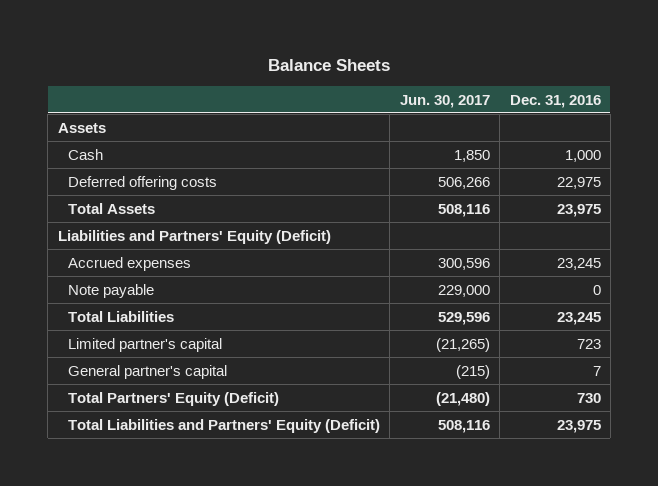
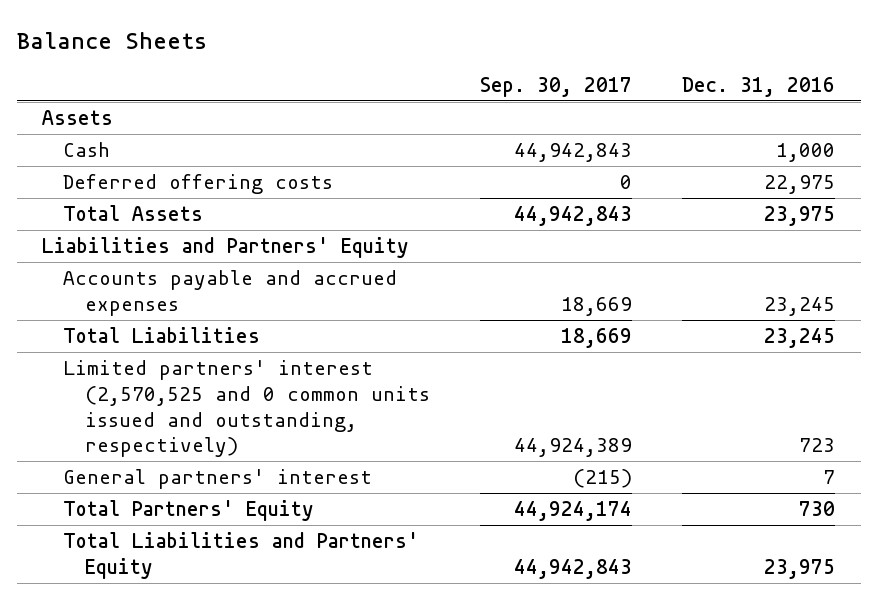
[399,94,490,108] Jun. 30, 2017 -> none
none -> [480,76,633,97] Sep. 30, 2017
[68,283,155,298] Note payable -> none
[57,229,331,244] Liabilities and Partners' Equity (Deficit) -> [42,236,410,258] Liabilities and Partners' Equity
[68,256,192,271] Accrued expenses -> [63,269,398,316] Accounts payable and accrued expenses
[68,337,223,352] Limited partner's capital -> [63,359,430,458] Limited partners' interest (2,570,525 and 0 common units issued and outstanding, respectively)
[68,364,228,379] General partner's capital -> [63,468,373,489] General partners' interest
[68,391,280,406] Total Partners' Equity (Deficit) -> [63,499,315,521] Total Partners' Equity
[68,418,381,433] Total Liabilities and Partners' Equity (Deficit) -> [63,531,420,579] Total Liabilities and Partners' Equity

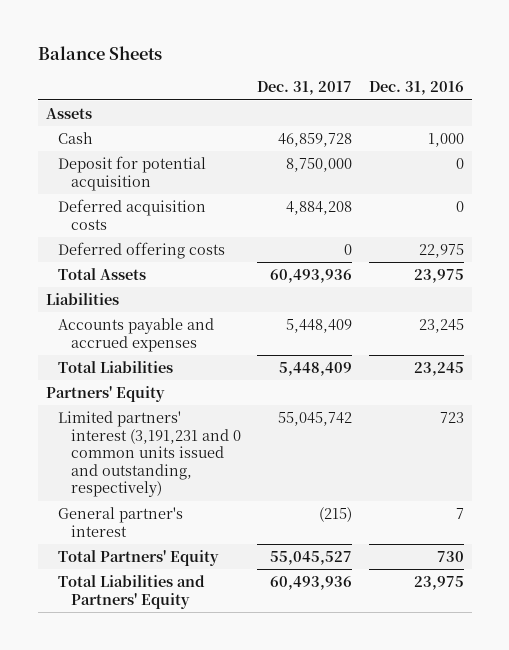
[480,76,633,97] Sep. 30, 2017 -> none
none -> [257,81,353,96] Dec. 31, 2017
none -> [58,155,207,191] Deposit for potential acquisition
none -> [58,198,207,230] Deferred acquisition costs
[42,236,410,258] Liabilities and Partners' Equity -> [45,292,119,305] Liabilities
none -> [45,385,165,402] Partners' Equity
[63,359,430,458] Limited partners' interest (2,570,525 and 0 common units issued and outstanding, respectively) -> [58,410,241,498] Limited partners' interest (3,191,231 and 0 common units issued and outstanding, respectively)
[63,468,373,489] General partners' interest -> [58,506,184,537] General partner's interest

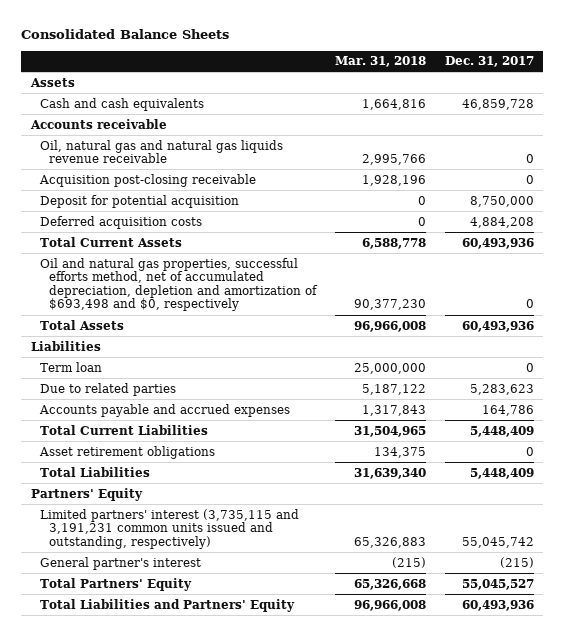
[37,46,162,61] Balance Sheets -> [21,29,230,40] Consolidated Balance Sheets
[368,81,464,96] Dec. 31, 2016 -> none
none -> [334,56,426,68] Mar. 31, 2018
[58,131,94,144] Cash -> [39,97,204,111] Cash and cash equivalents
none -> [29,118,167,129] Accounts receivable
none -> [39,139,283,164] Oil, natural gas and natural gas liquids revenue receivable
none -> [38,173,256,187] Acquisition post-closing receivable
[58,241,226,259] Deferred offering costs -> none
none -> [39,236,182,247] Total Current Assets
none -> [39,257,318,312] Oil and natural gas properties, successful efforts method, net of accumulated depreciation, depletion and amortization of $693,498 and $0, respectively
none -> [39,361,102,372] Term loan
none -> [39,382,176,396] Due to related parties
[286,318,353,333] 5,448,409 -> [481,404,534,416] 164,786
none -> [39,424,208,435] Total Current Liabilities
none -> [38,445,215,459] Asset retirement obligations
[58,410,241,498] Limited partners' interest (3,191,231 and 0 common units issued and outstanding, respectively) -> [39,508,299,549] Limited partners' interest (3,735,115 and 3,191,231 common units issued and outstanding, respectively)

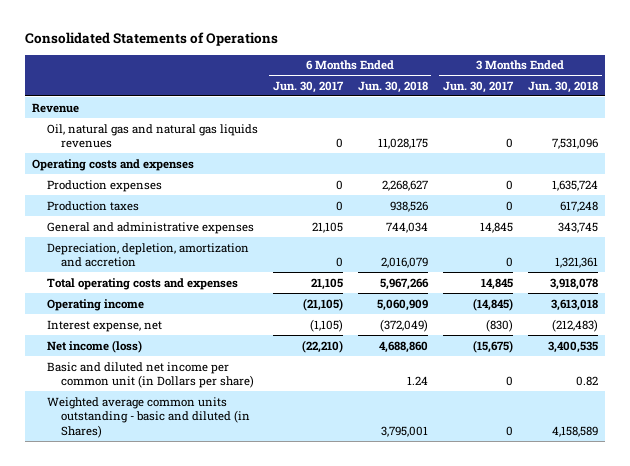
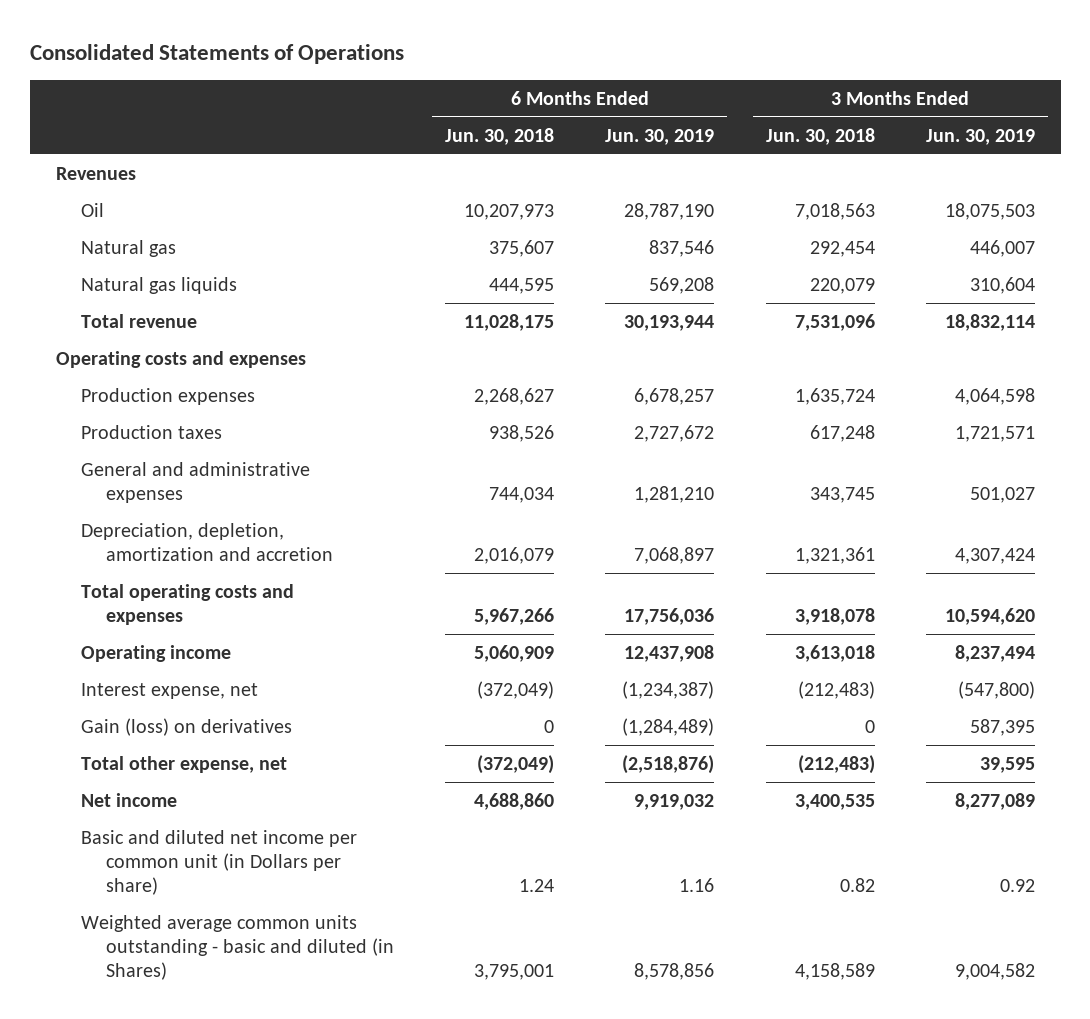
[272,80,344,93] Jun. 30, 2017 -> none
[442,80,514,93] Jun. 30, 2017 -> none
none -> [605,128,715,145] Jun. 30, 2019
none -> [925,128,1035,145] Jun. 30, 2019
[32,102,80,113] Revenue -> none
none -> [55,166,136,180] Revenues
none -> [80,202,104,217] Oil
none -> [80,239,176,257] Natural gas
none -> [80,276,237,294] Natural gas liquids
[46,123,258,149] Oil, natural gas and natural gas liquids revenues -> [80,313,197,328] Total revenue
none -> [80,717,292,736] Gain (loss) on derivatives
none -> [80,755,287,773] Total other expense, net
[46,339,142,353] Net income (loss) -> [80,792,177,807] Net income

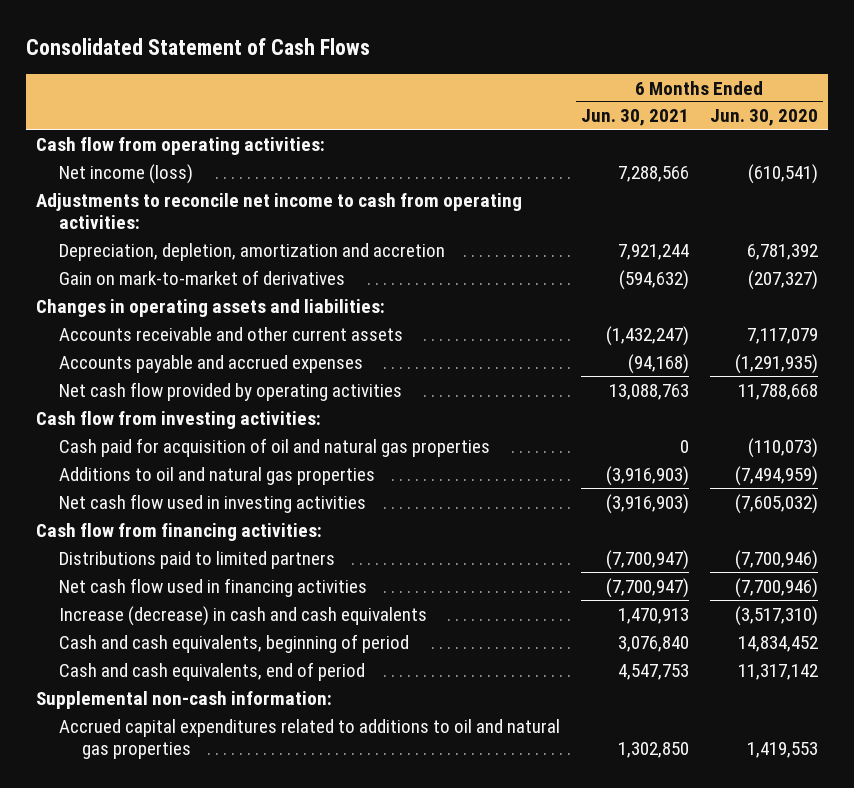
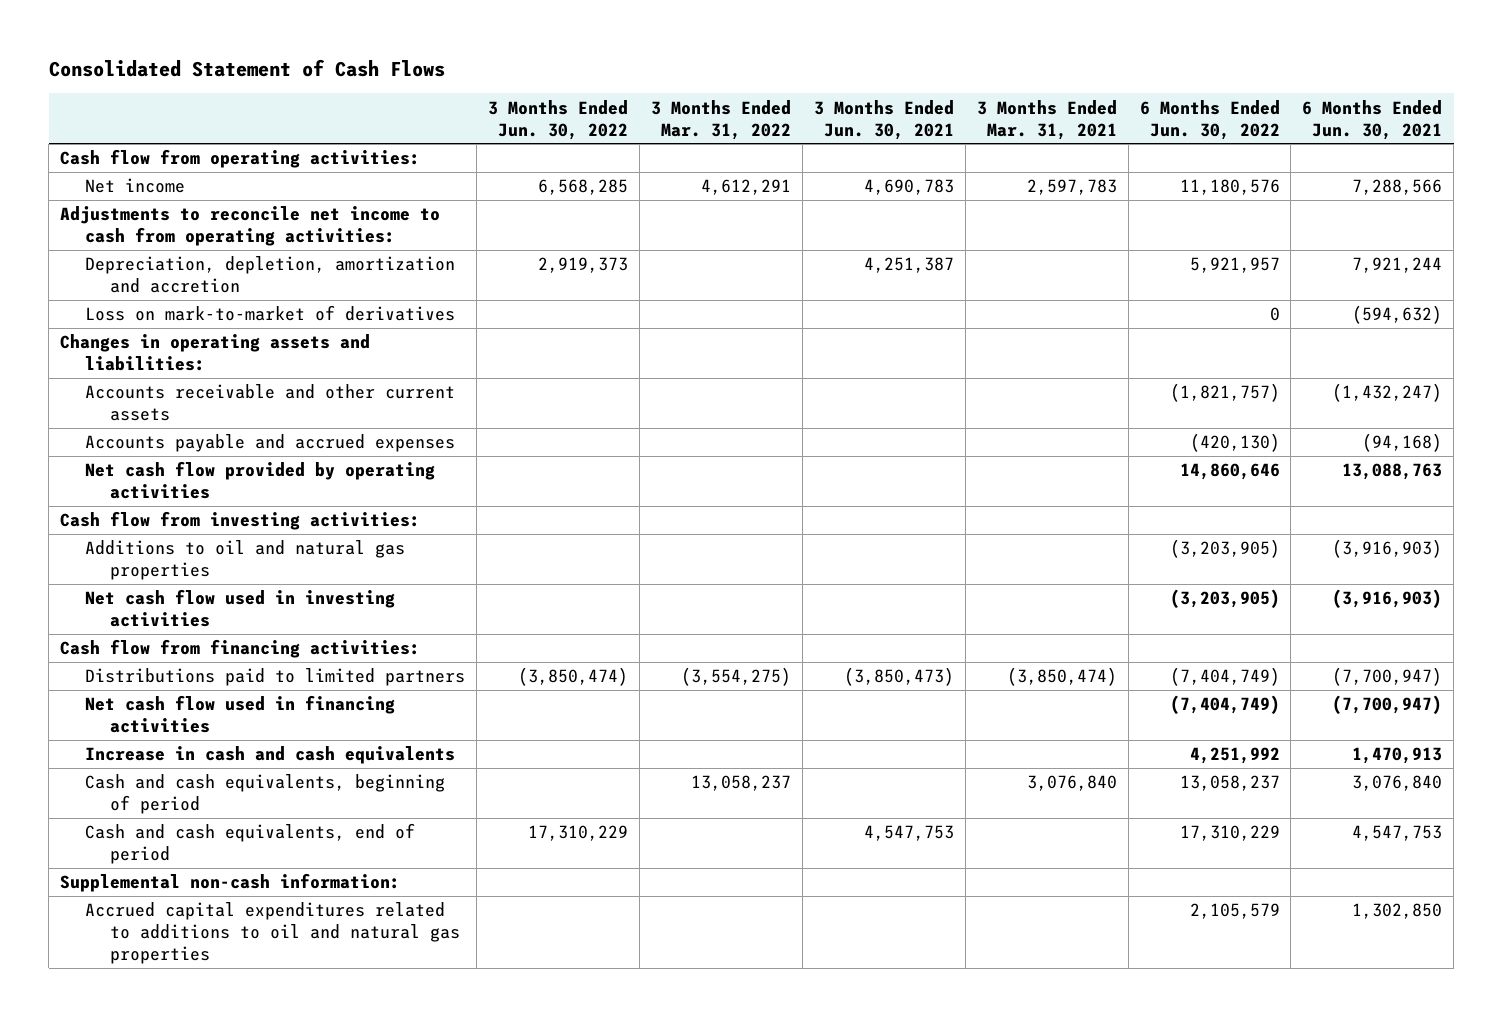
[709,109,818,127] Jun. 30, 2020 -> none
none -> [488,99,629,140] 3 Months Ended Jun. 30, 2022
none -> [650,99,791,140] 3 Months Ended Mar. 31, 2022
none -> [813,99,954,140] 3 Months Ended Jun. 30, 2021
none -> [976,99,1117,140] 3 Months Ended Mar. 31, 2021
none -> [1139,99,1280,140] 6 Months Ended Jun. 30, 2022
[59,163,194,184] Net income (loss) -> [85,178,186,194] Net income
[59,269,346,285] Gain on mark-to-market of derivatives -> [85,305,456,322] Loss on mark-to-market of derivatives
[59,437,491,457] Cash paid for acquisition of oil and natural gas properties -> none
[59,605,428,626] Increase (decrease) in cash and cash equivalents -> [85,746,456,765] Increase in cash and cash equivalents

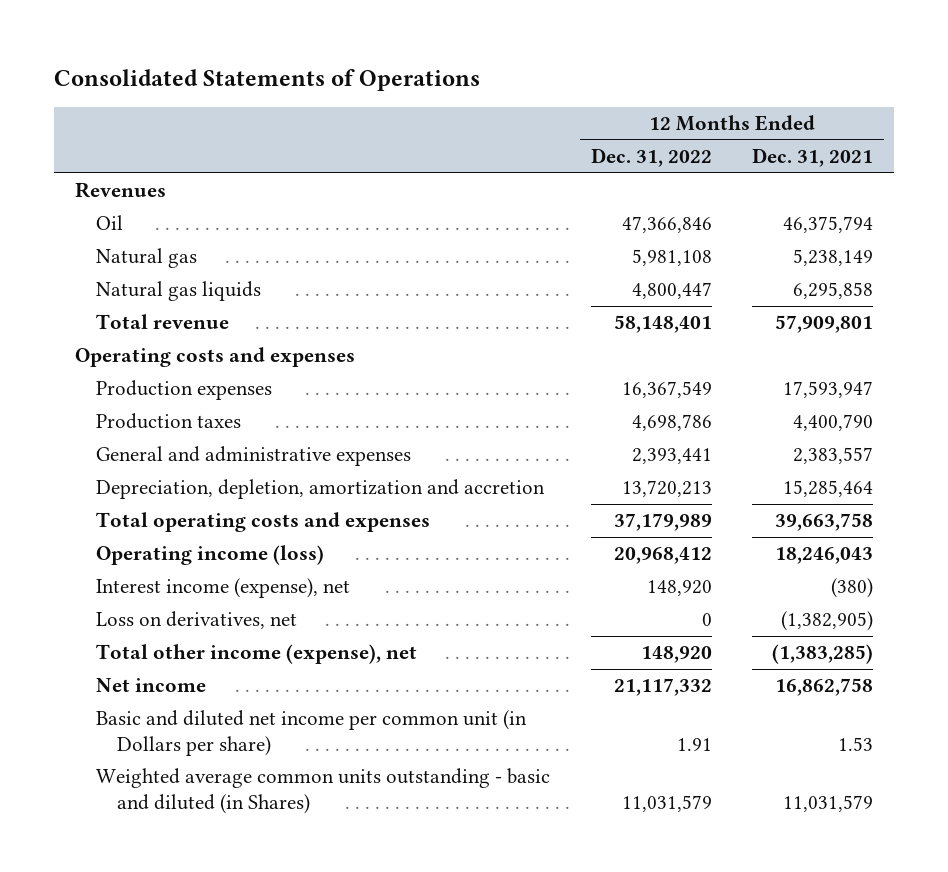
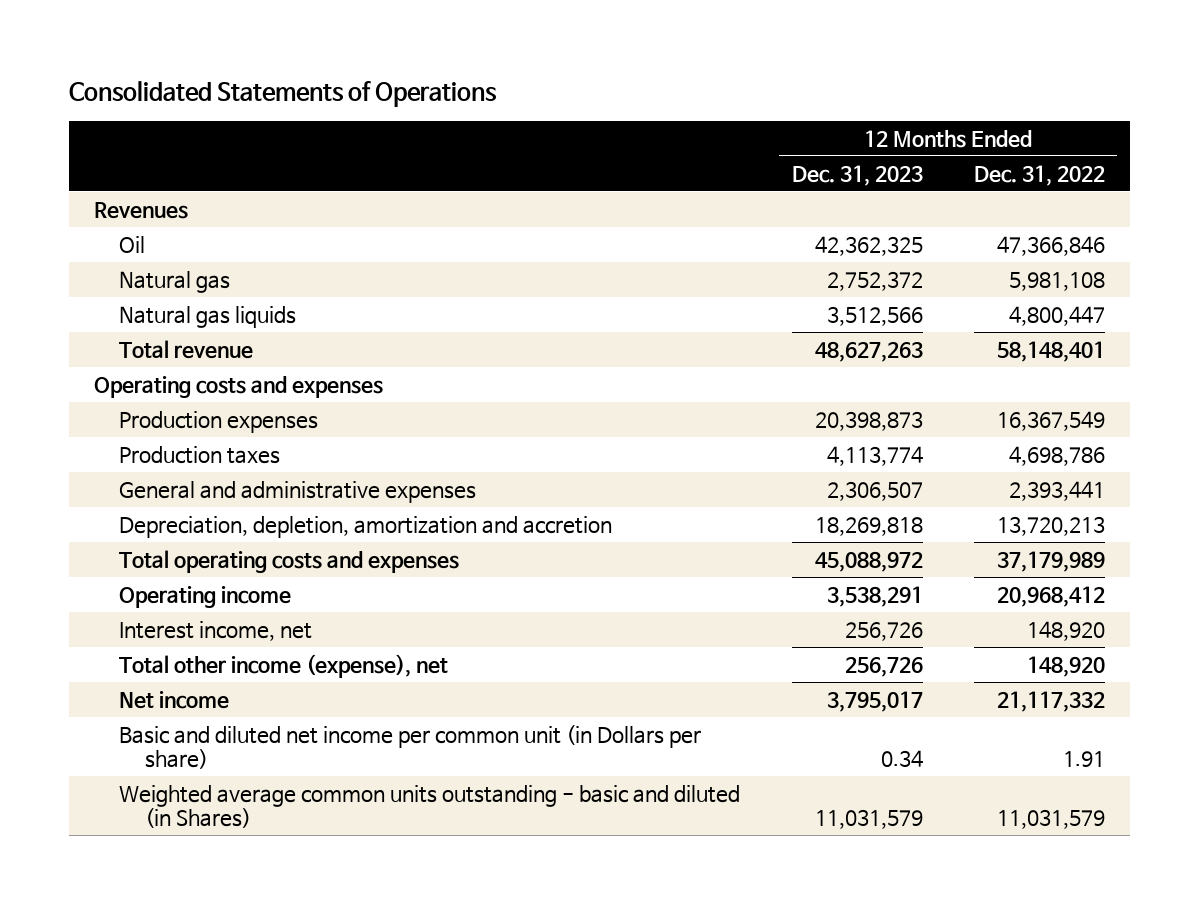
[752,148,874,168] Dec. 31, 2021 -> none
none -> [791,164,923,186] Dec. 31, 2023
[95,611,297,630] Loss on derivatives, net -> none
[95,545,324,566] Operating income (loss) -> [119,585,292,608] Operating income
[95,578,350,599] Interest income (expense), net -> [119,620,313,641] Interest income, net

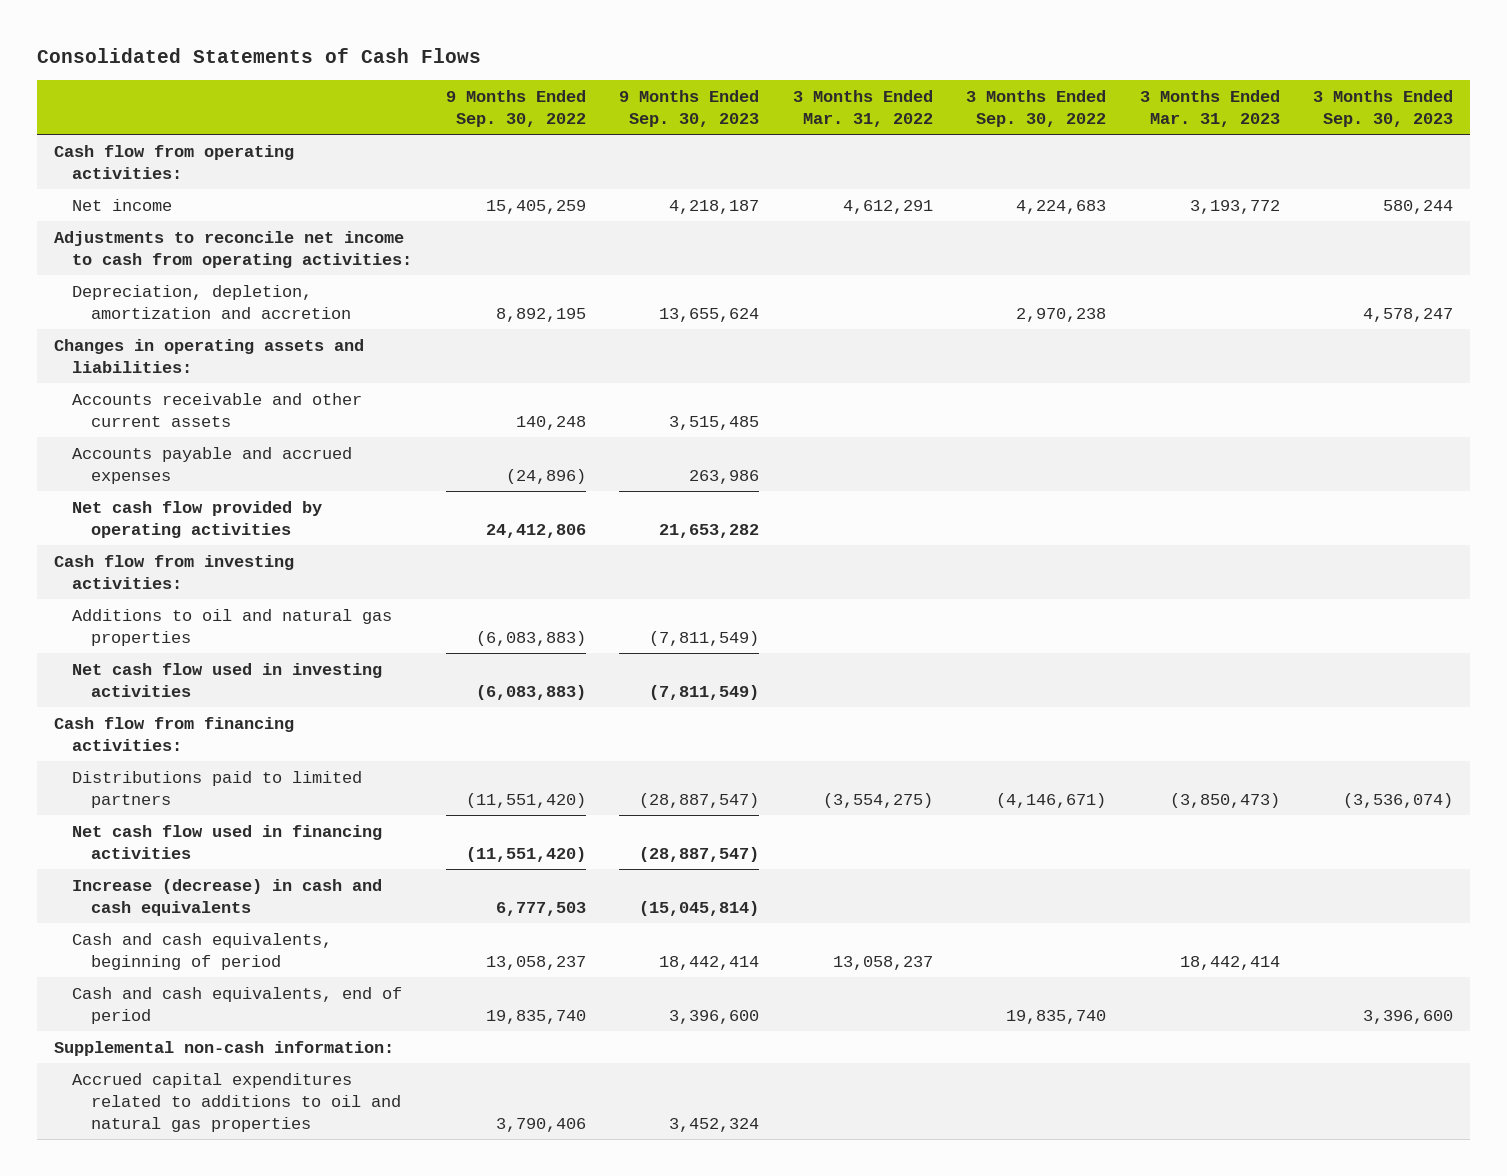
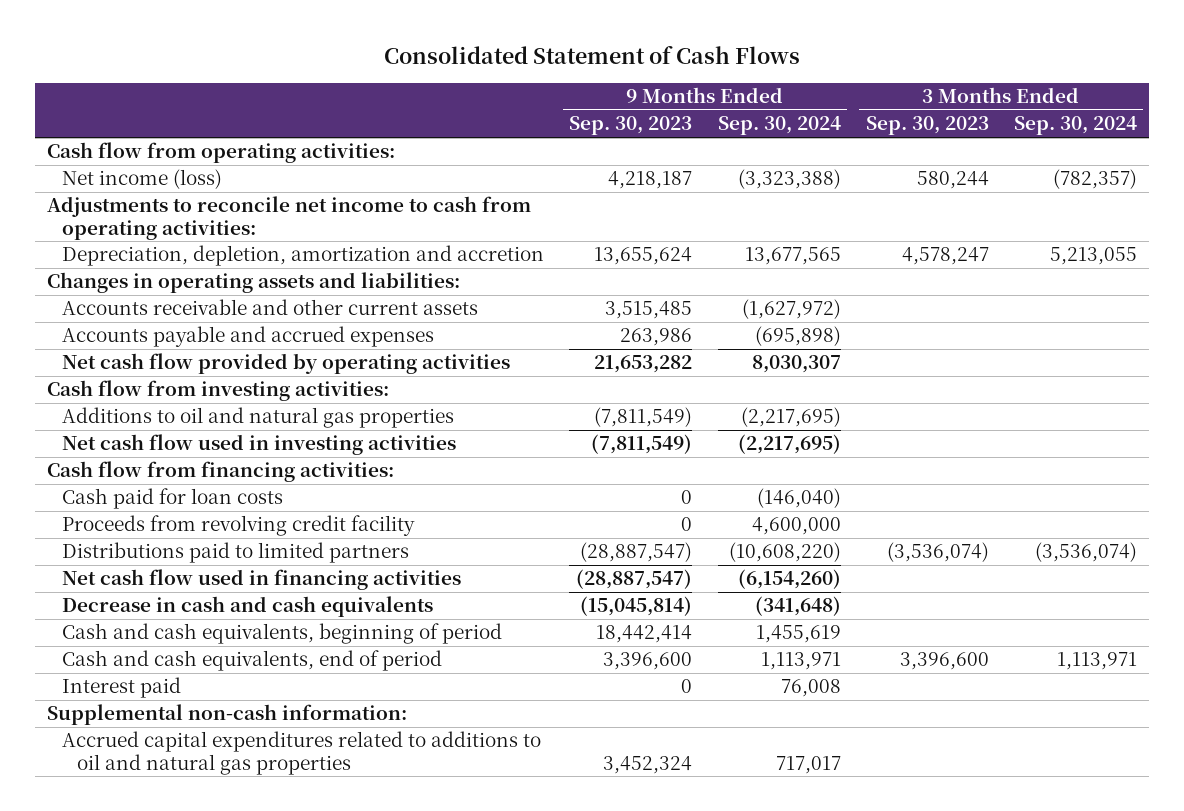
[36,48,481,64] Consolidated Statements of Cash Flows -> [384,46,801,65] Consolidated Statement of Cash Flows
[445,89,586,127] 9 Months Ended Sep. 30, 2022 -> none
[792,89,933,127] 3 Months Ended Mar. 31, 2022 -> none
[966,89,1107,127] 3 Months Ended Sep. 30, 2022 -> none
[1139,89,1280,127] 3 Months Ended Mar. 31, 2023 -> none
none -> [717,116,841,136] Sep. 30, 2024
none -> [1013,116,1137,136] Sep. 30, 2024
[72,198,173,211] Net income -> [62,169,223,190] Net income (loss)
none -> [62,488,284,510] Cash paid for loan costs
none -> [62,515,416,537] Proceeds from revolving credit facility
[72,878,383,916] Increase (decrease) in cash and cash equivalents -> [62,596,434,618] Decrease in cash and cash equivalents
none -> [62,677,182,699] Interest paid

